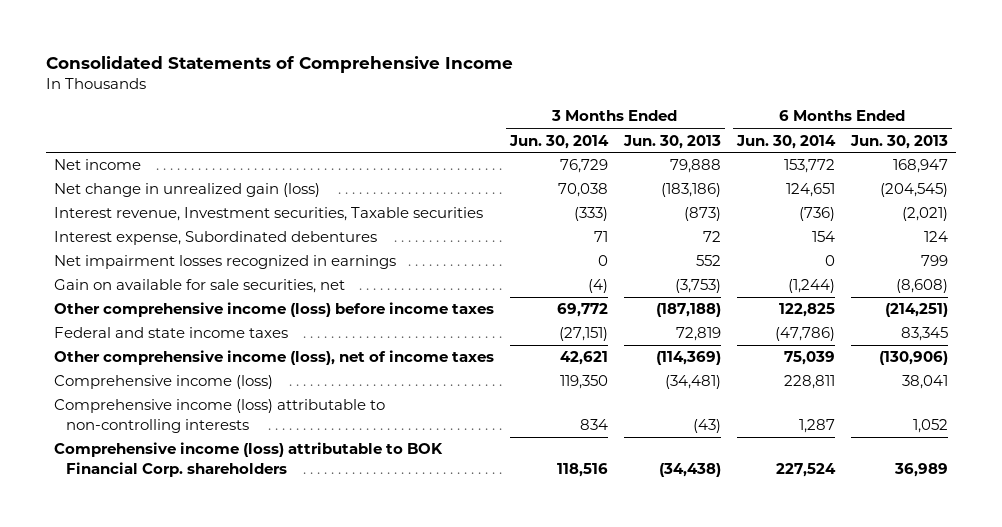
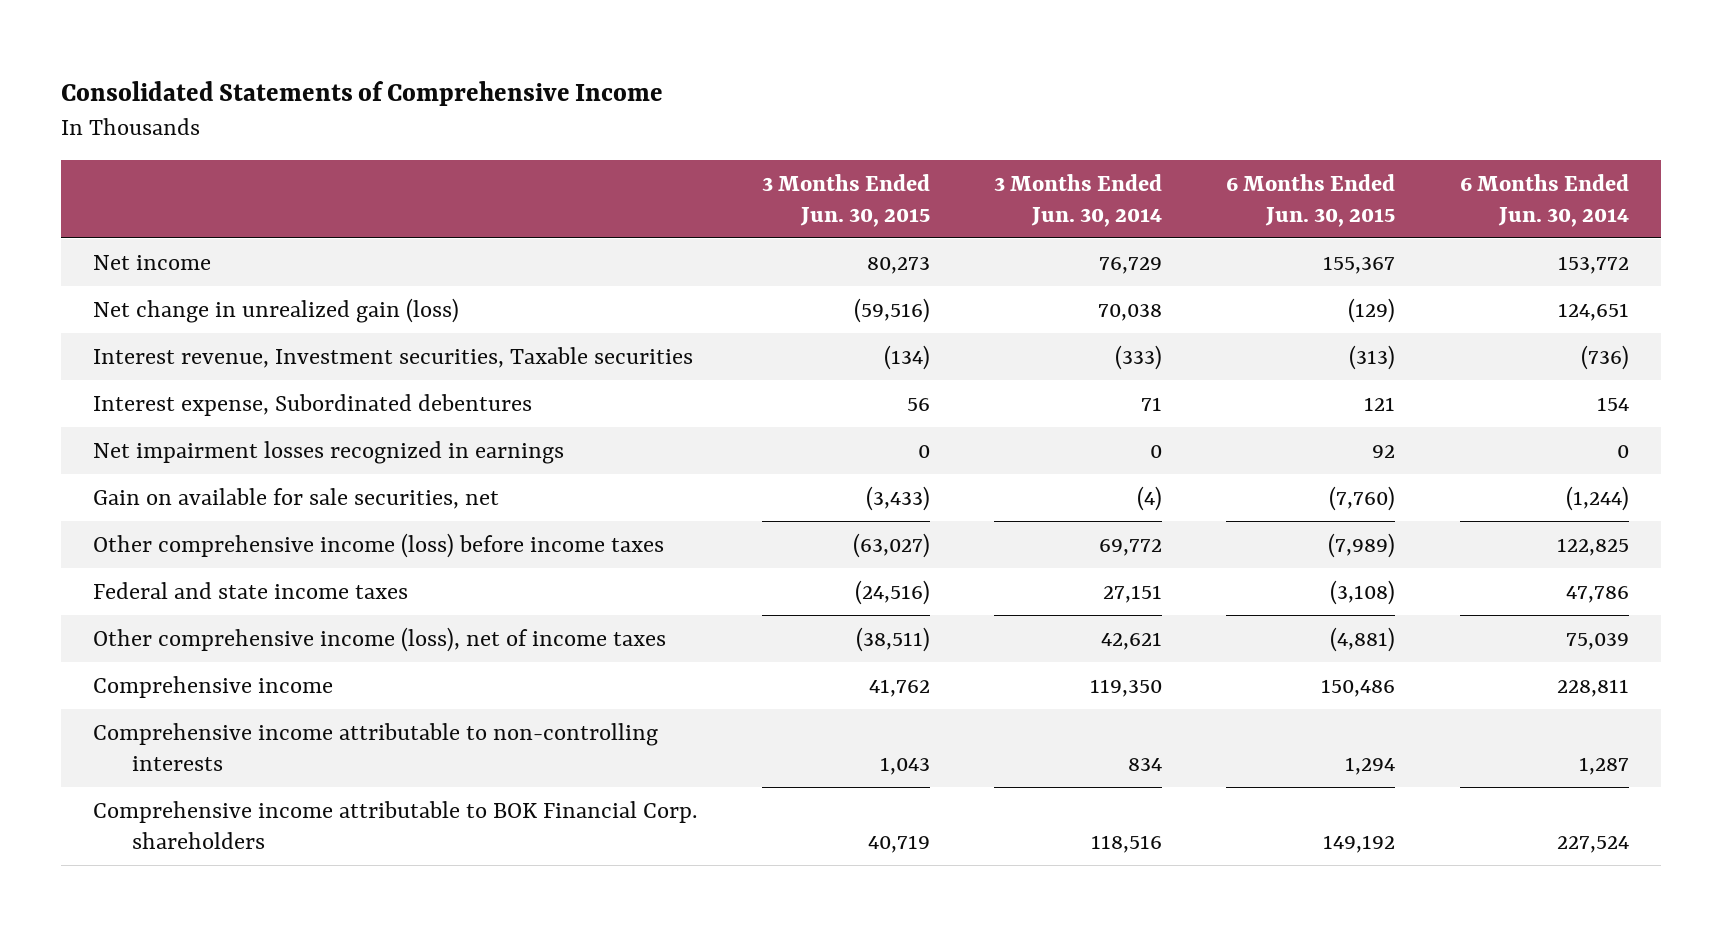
[622,134,721,149] Jun. 30, 2013 -> none
[850,134,949,149] Jun. 30, 2013 -> none
none -> [761,173,930,227] 3 Months Ended Jun. 30, 2015
none -> [1226,173,1396,227] 6 Months Ended Jun. 30, 2015
[558,327,608,342] (27,151) -> [1103,584,1163,603] 27,151
[774,327,835,342] (47,786) -> [1565,585,1629,603] 47,786
[53,375,273,390] Comprehensive income (loss) -> [93,675,334,698] Comprehensive income
[53,399,385,433] Comprehensive income (loss) attributable to non-controlling interests -> [93,722,659,771] Comprehensive income attributable to non-controlling interests
[53,442,443,477] Comprehensive income (loss) attributable to BOK Financial Corp. shareholders -> [93,800,698,849] Comprehensive income attributable to BOK Financial Corp. shareholders

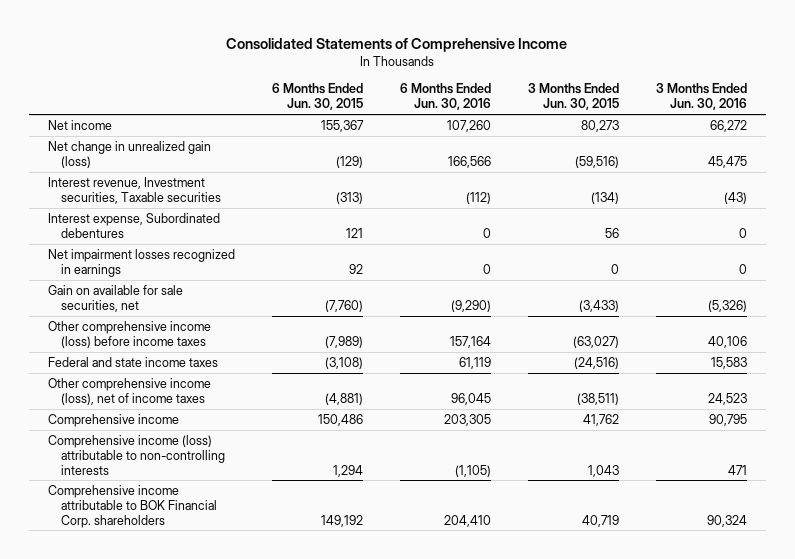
[994,173,1163,227] 3 Months Ended Jun. 30, 2014 -> none
[1459,173,1629,227] 6 Months Ended Jun. 30, 2014 -> none
none -> [399,83,491,111] 6 Months Ended Jun. 30, 2016
none -> [656,83,748,111] 3 Months Ended Jun. 30, 2016
[93,722,659,771] Comprehensive income attributable to non-controlling interests -> [47,435,225,475] Comprehensive income (loss) attributable to non-controlling interests

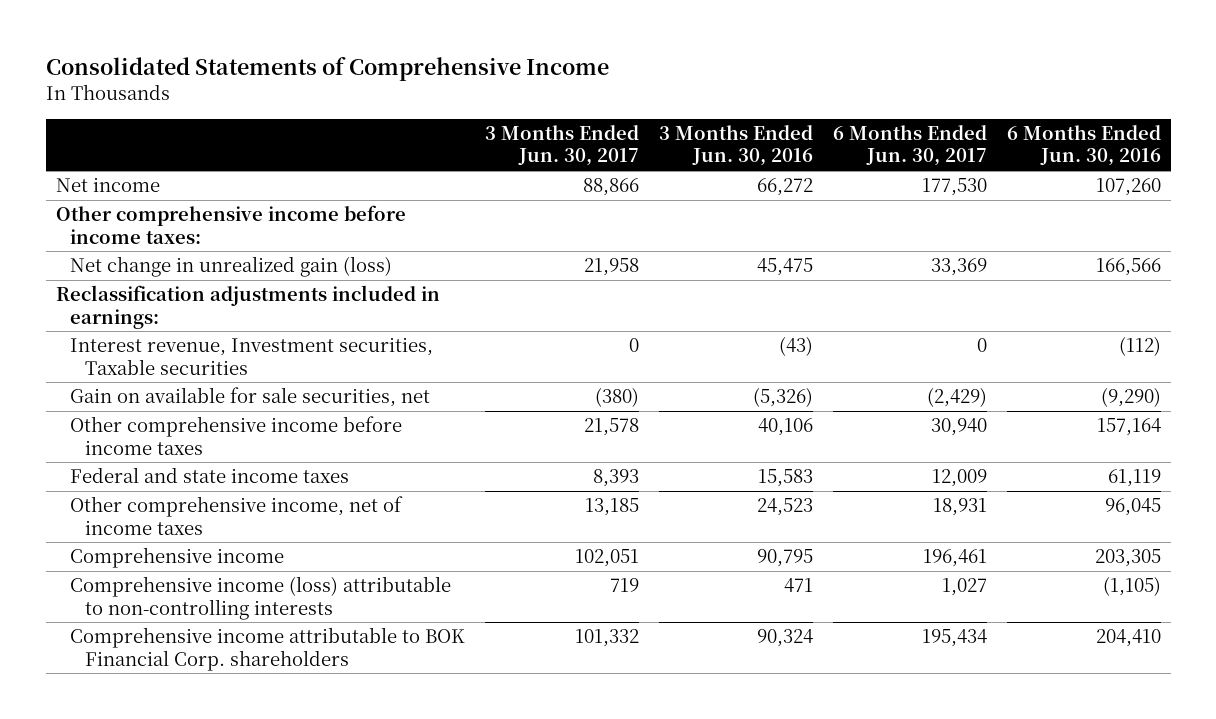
[271,83,363,111] 6 Months Ended Jun. 30, 2015 -> none
[528,83,620,111] 3 Months Ended Jun. 30, 2015 -> none
none -> [485,124,640,167] 3 Months Ended Jun. 30, 2017
none -> [832,124,987,167] 6 Months Ended Jun. 30, 2017
none -> [55,205,406,244] Other comprehensive income before income taxes:
none -> [55,285,440,329] Reclassification adjustments included in earnings:
[47,213,220,238] Interest expense, Subordinated debentures -> none
[47,249,235,277] Net impairment losses recognized in earnings -> none
[47,321,211,348] Other comprehensive income (loss) before income taxes -> [70,416,403,455] Other comprehensive income before income taxes
[47,378,211,405] Other comprehensive income (loss), net of income taxes -> [70,496,404,535] Other comprehensive income, net of income taxes

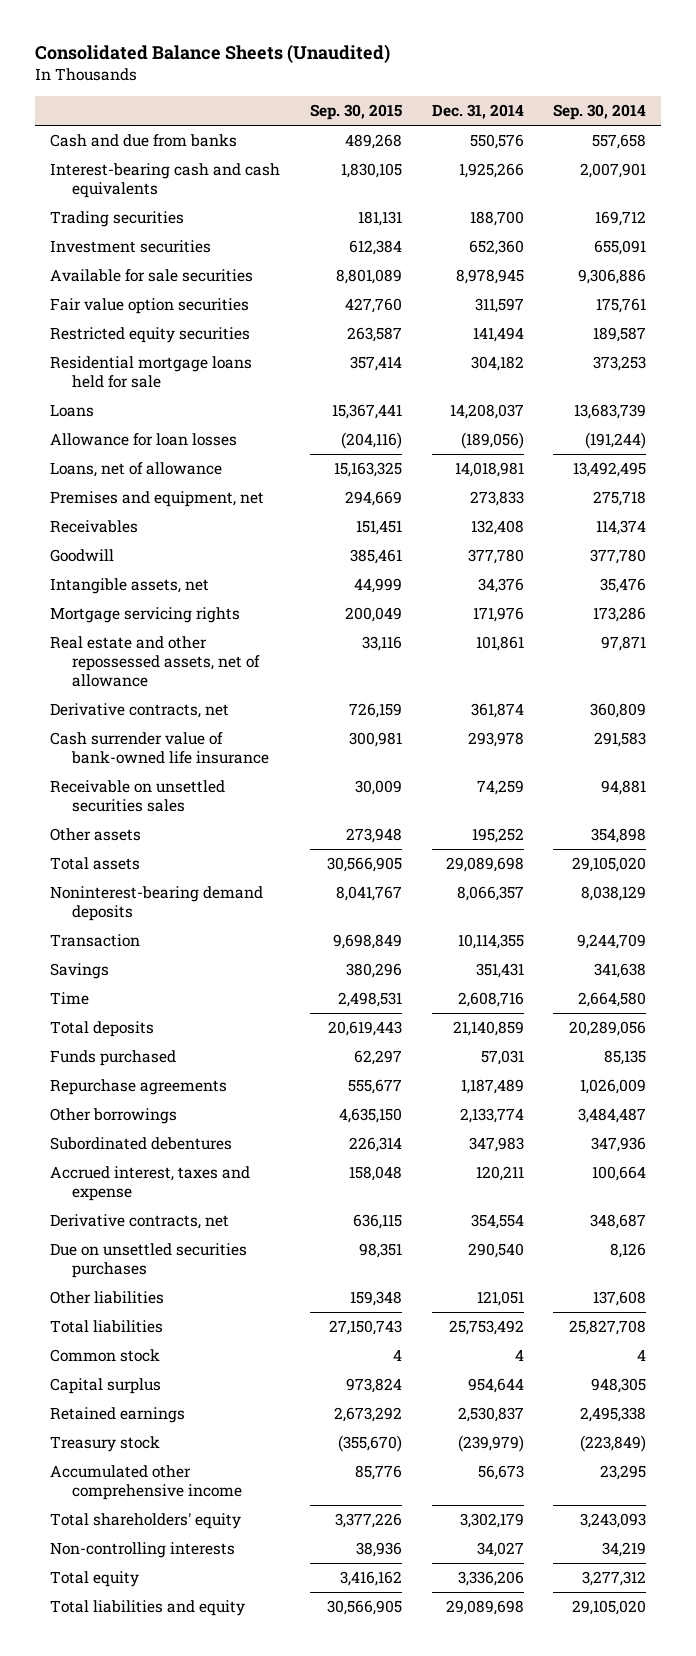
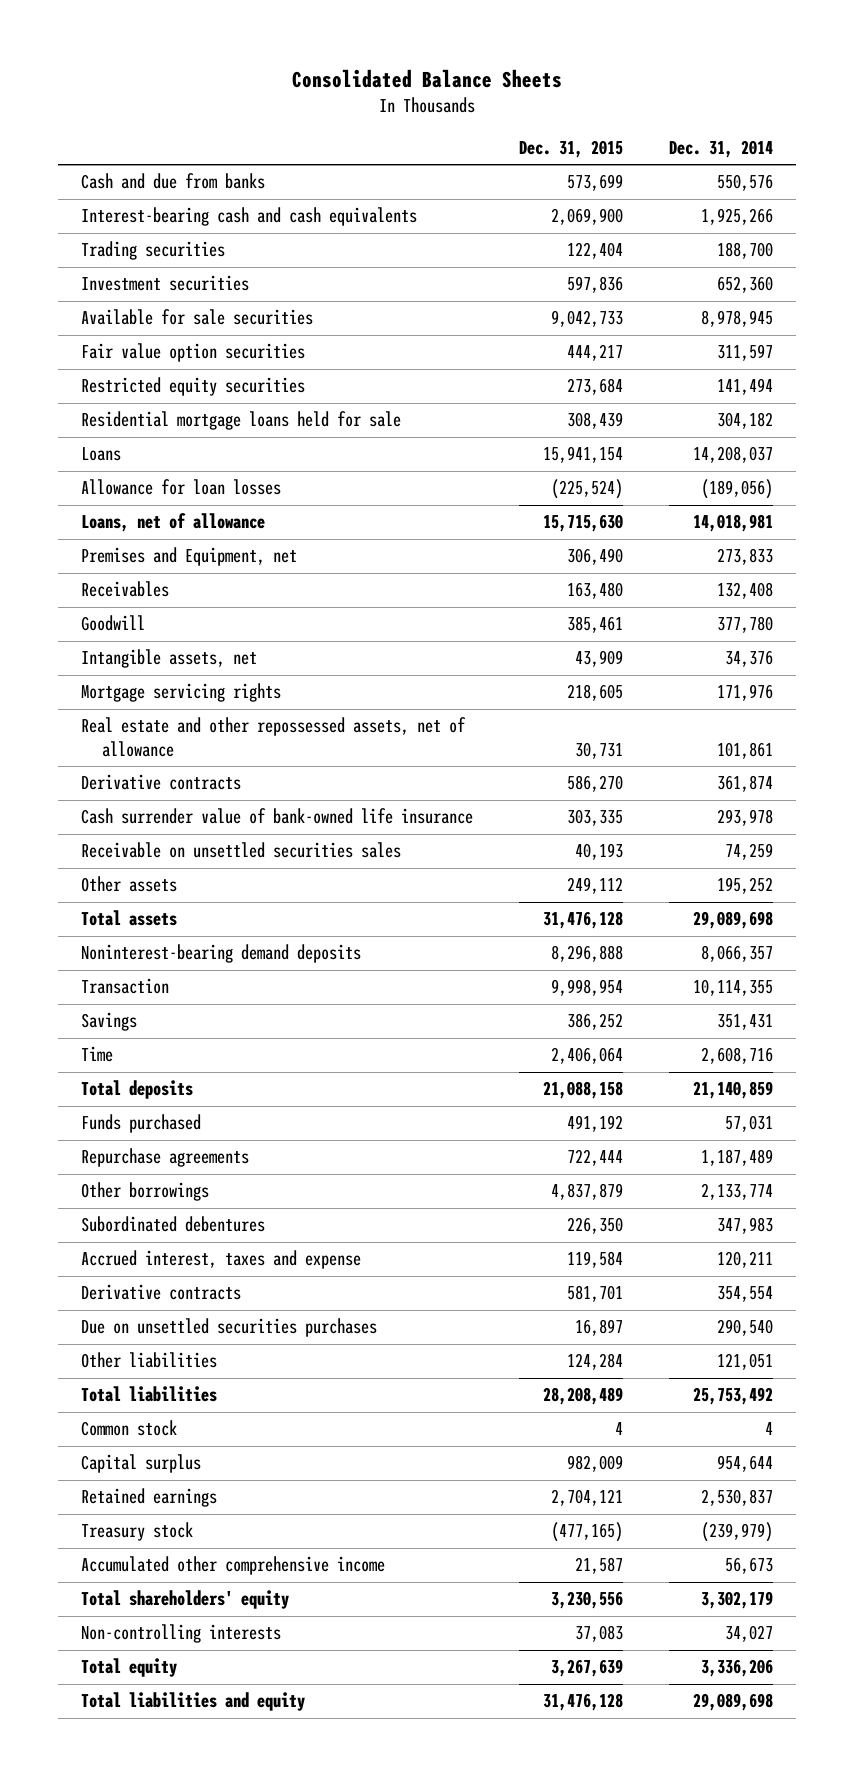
[35,44,391,64] Consolidated Balance Sheets (Unaudited) -> [292,69,563,89] Consolidated Balance Sheets
[309,104,402,121] Sep. 30, 2015 -> none
[553,104,647,121] Sep. 30, 2014 -> none
none -> [519,139,624,158] Dec. 31, 2015
[49,491,264,508] Premises and equipment, net -> [81,547,298,567] Premises and Equipment, net
[49,703,229,719] Derivative contracts, net -> [81,774,242,791] Derivative contracts
[49,1214,229,1230] Derivative contracts, net -> [81,1284,242,1301] Derivative contracts

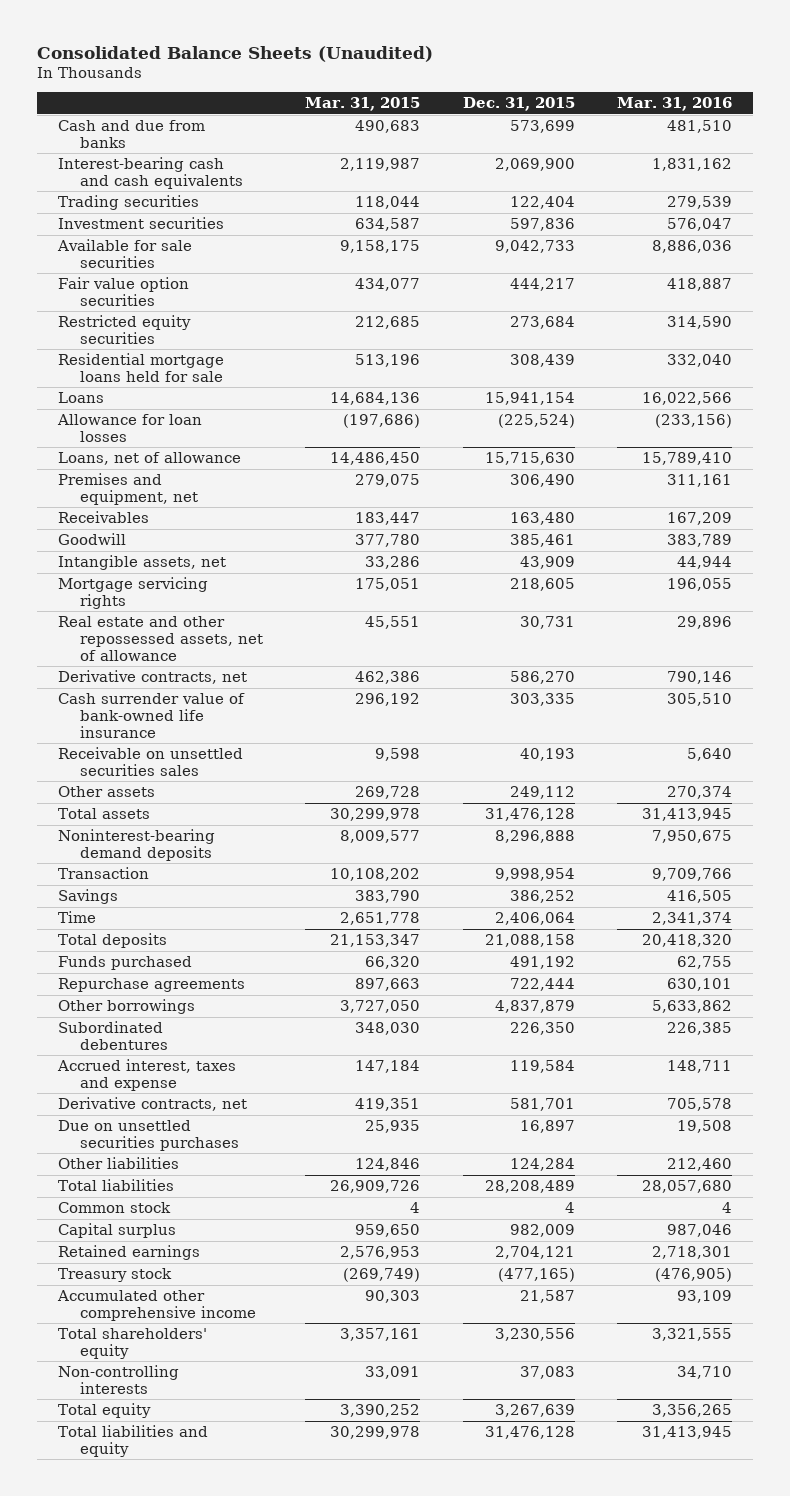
[292,69,563,89] Consolidated Balance Sheets -> [36,45,433,62] Consolidated Balance Sheets (Unaudited)
[668,139,773,158] Dec. 31, 2014 -> none
none -> [305,97,421,112] Mar. 31, 2015
none -> [617,97,733,112] Mar. 31, 2016
[81,547,298,567] Premises and Equipment, net -> [57,473,198,505] Premises and equipment, net
[81,774,242,791] Derivative contracts -> [57,670,247,685] Derivative contracts, net
[81,1284,242,1301] Derivative contracts -> [57,1097,247,1112] Derivative contracts, net

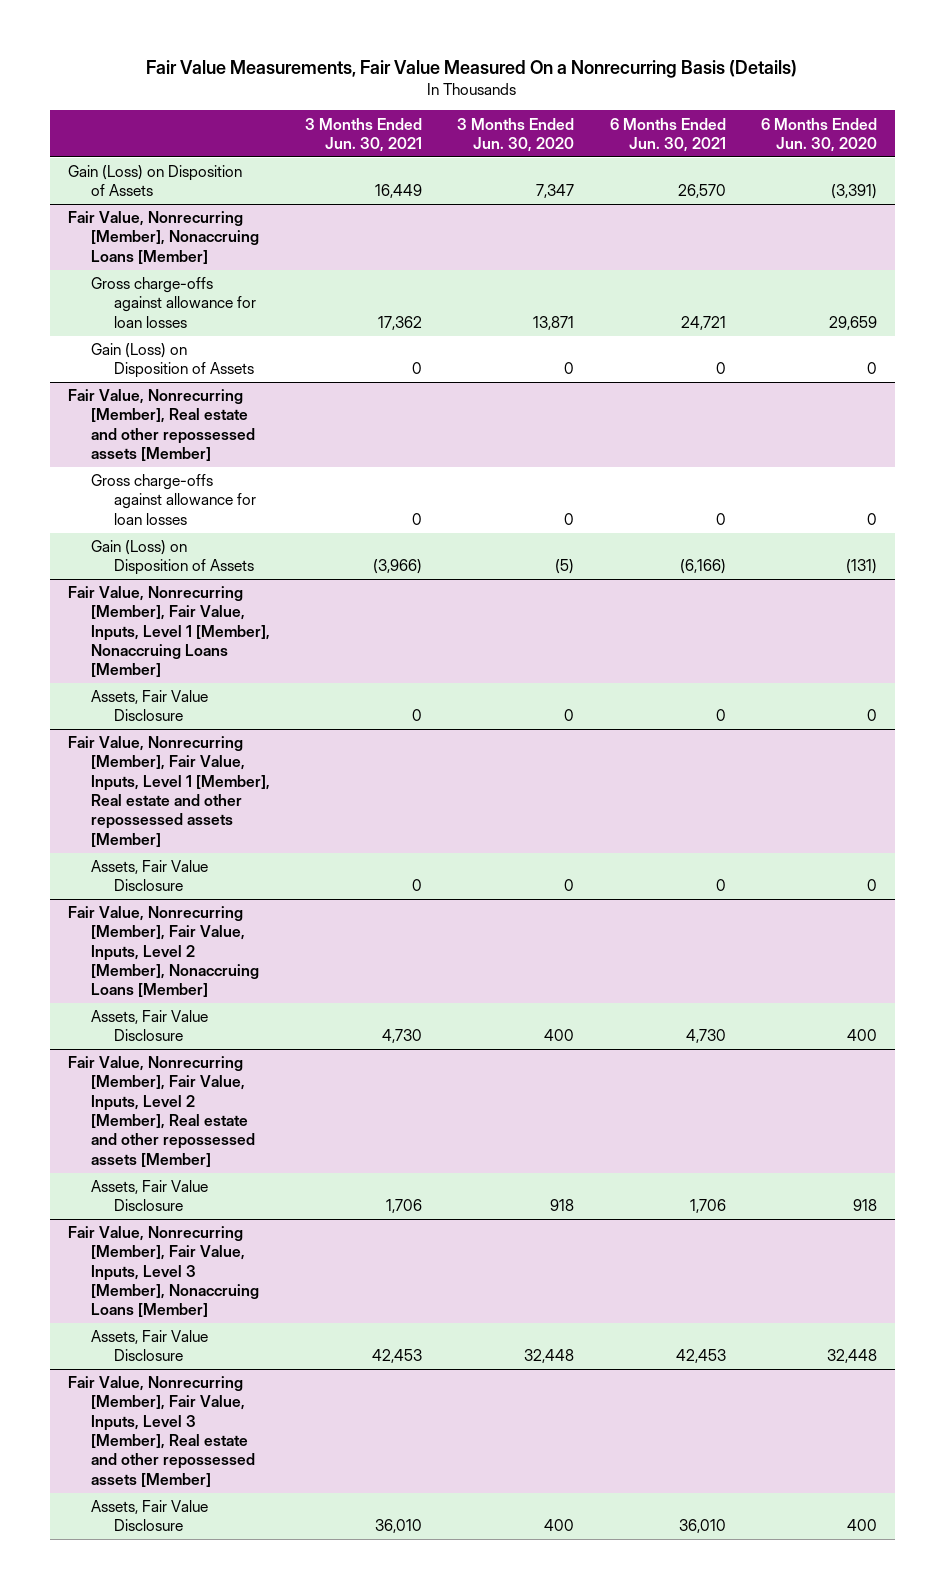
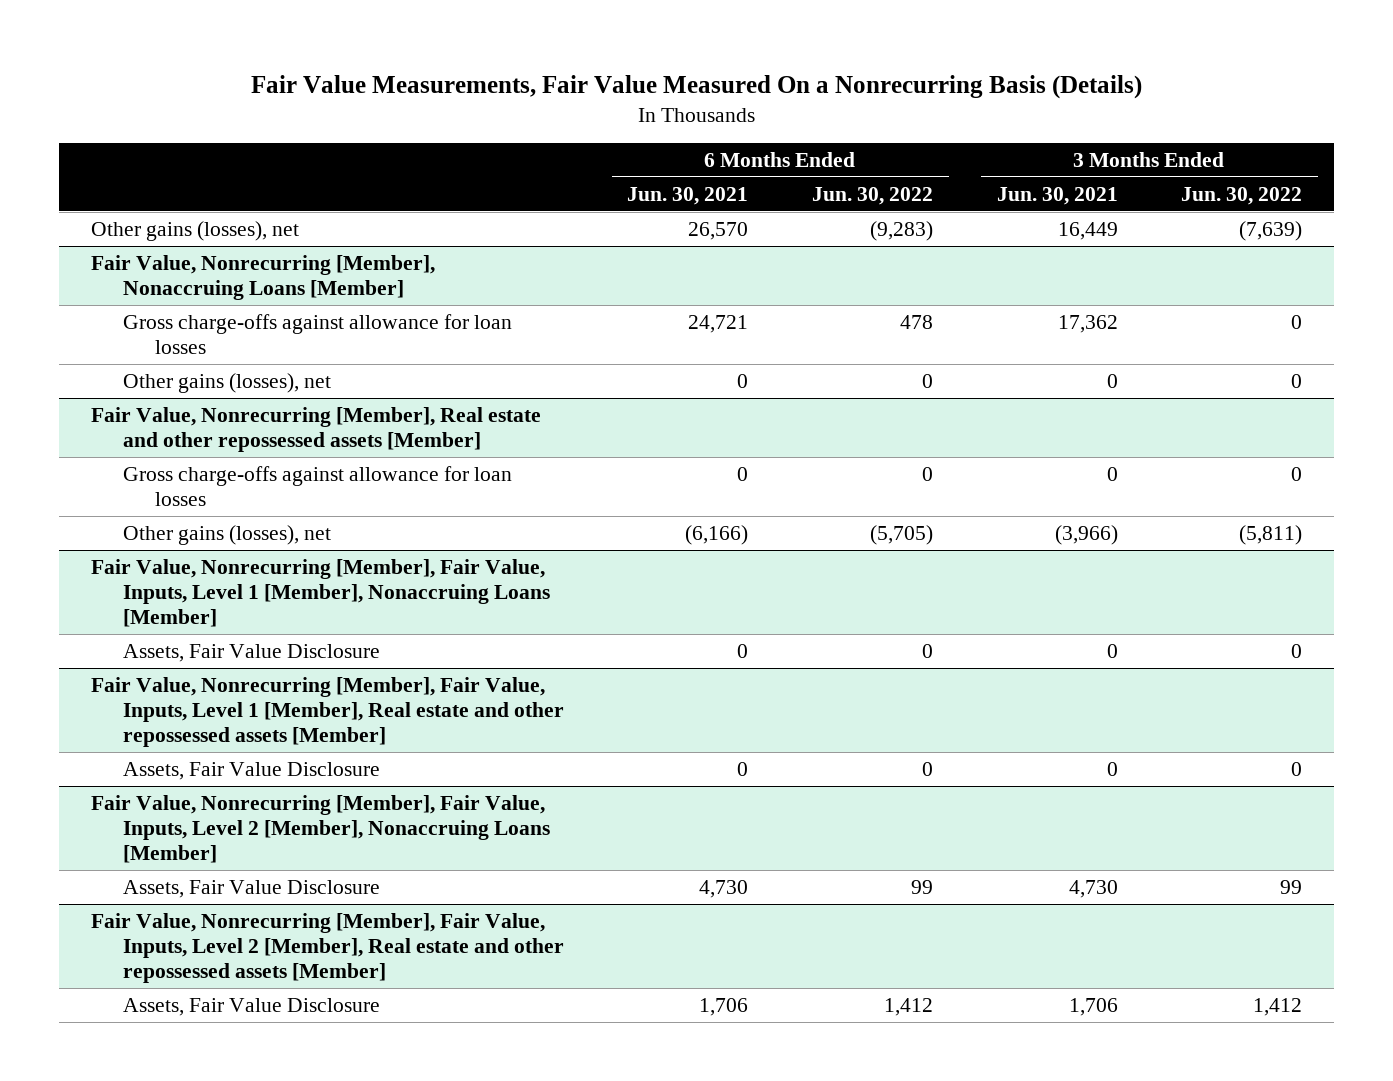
[457,117,575,152] 3 Months Ended Jun. 30, 2020 -> none
[761,117,878,152] 6 Months Ended Jun. 30, 2020 -> none
none -> [812,186,934,205] Jun. 30, 2022
none -> [1181,186,1303,205] Jun. 30, 2022
[67,165,242,197] Gain (Loss) on Disposition of Assets -> [90,220,299,241] Other gains (losses), net
[90,343,254,379] Gain (Loss) on Disposition of Assets -> [122,372,331,393] Other gains (losses), net
[90,540,254,576] Gain (Loss) on Disposition of Assets -> [122,524,331,545] Other gains (losses), net
[67,1226,259,1318] Fair Value, Nonrecurring [Member], Fair Value, Inputs, Level 3 [Member], Nonaccruing Loans [Member] -> none
[90,1330,208,1362] Assets, Fair Value Disclosure -> none
[67,1376,255,1487] Fair Value, Nonrecurring [Member], Fair Value, Inputs, Level 3 [Member], Real estate and other repossessed assets [Member] -> none
[90,1500,208,1532] Assets, Fair Value Disclosure -> none

